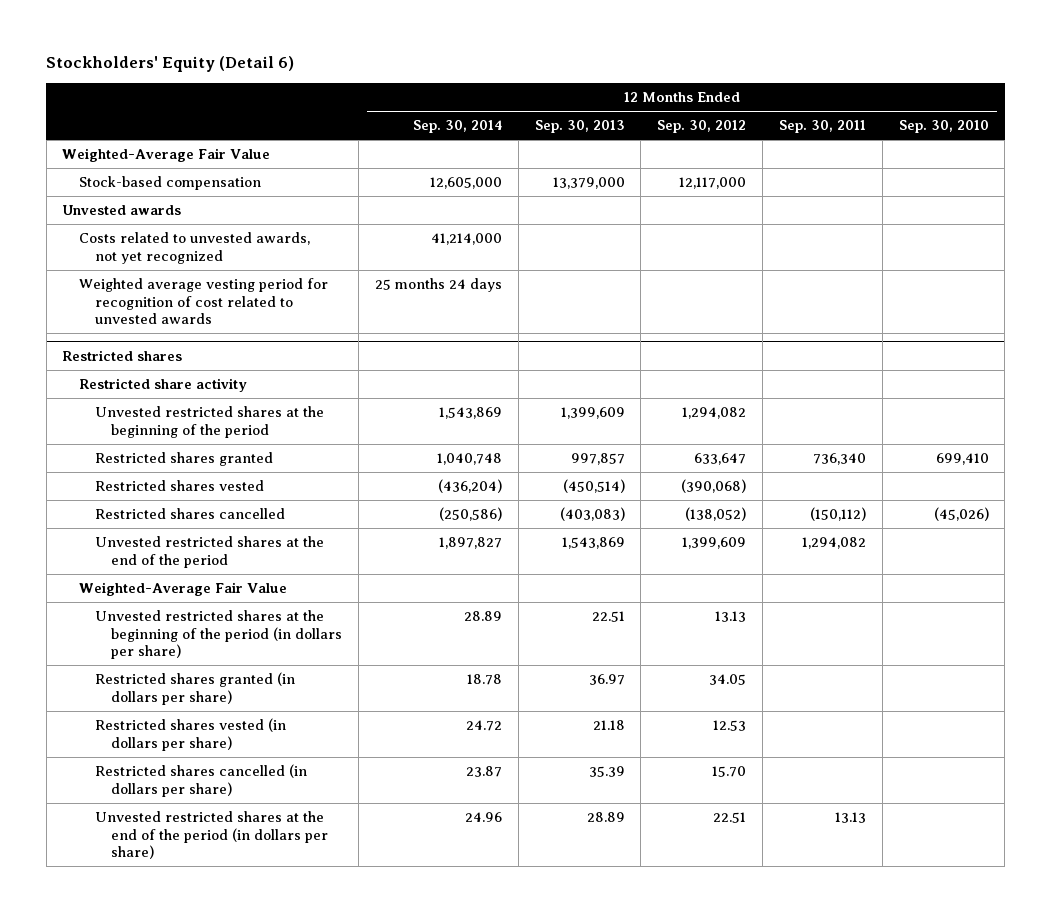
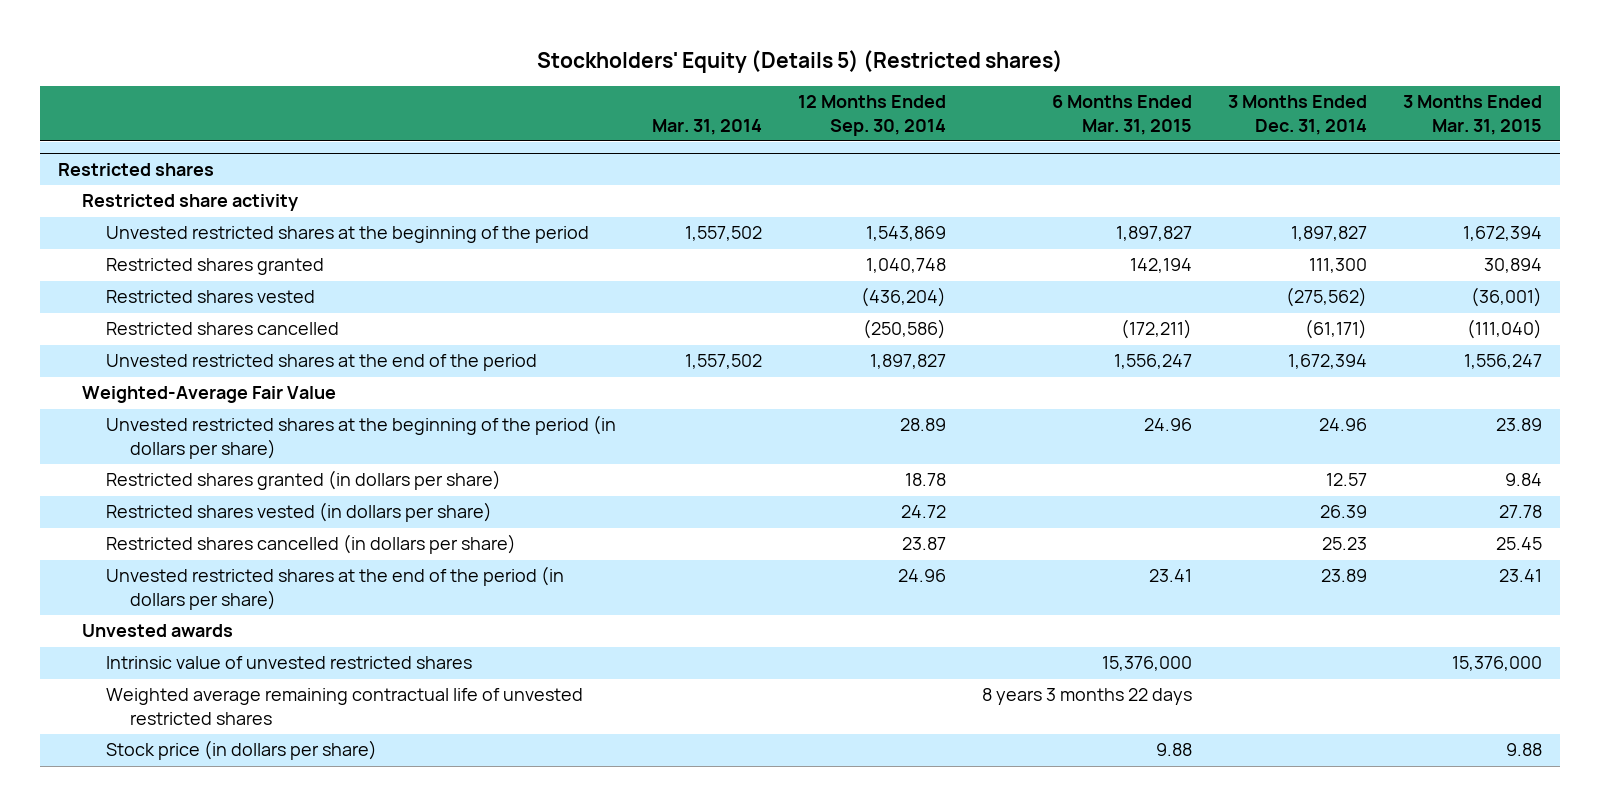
[46,56,295,73] Stockholders' Equity (Detail 6) -> [536,49,1063,73] Stockholders' Equity (Details 5) (Restricted shares)
[534,120,625,134] Sep. 30, 2013 -> none
[657,120,747,134] Sep. 30, 2012 -> none
[778,120,866,134] Sep. 30, 2011 -> none
[898,120,989,134] Sep. 30, 2010 -> none
none -> [651,118,762,135] Mar. 31, 2014
none -> [1051,95,1192,135] 6 Months Ended Mar. 31, 2015
none -> [1227,95,1367,135] 3 Months Ended Dec. 31, 2014
none -> [1402,95,1542,135] 3 Months Ended Mar. 31, 2015
[62,148,271,163] Weighted-Average Fair Value -> none
[78,176,261,191] Stock-based compensation -> none
[62,205,182,216] Unvested awards -> none
[78,232,310,264] Costs related to unvested awards, not yet recognized -> none
[78,278,328,325] Weighted average vesting period for recognition of cost related to unvested awards -> none
none -> [81,624,233,638] Unvested awards
none -> [105,656,472,670] Intrinsic value of unvested restricted shares
none -> [105,688,583,725] Weighted average remaining contractual life of unvested restricted shares
none -> [105,740,377,761] Stock price (in dollars per share)

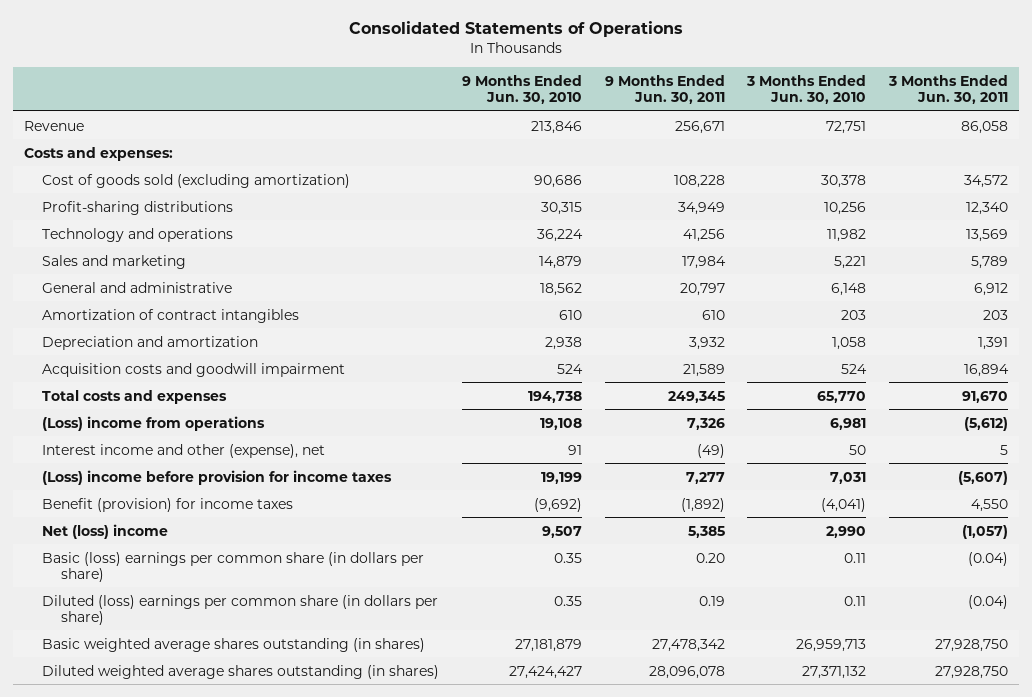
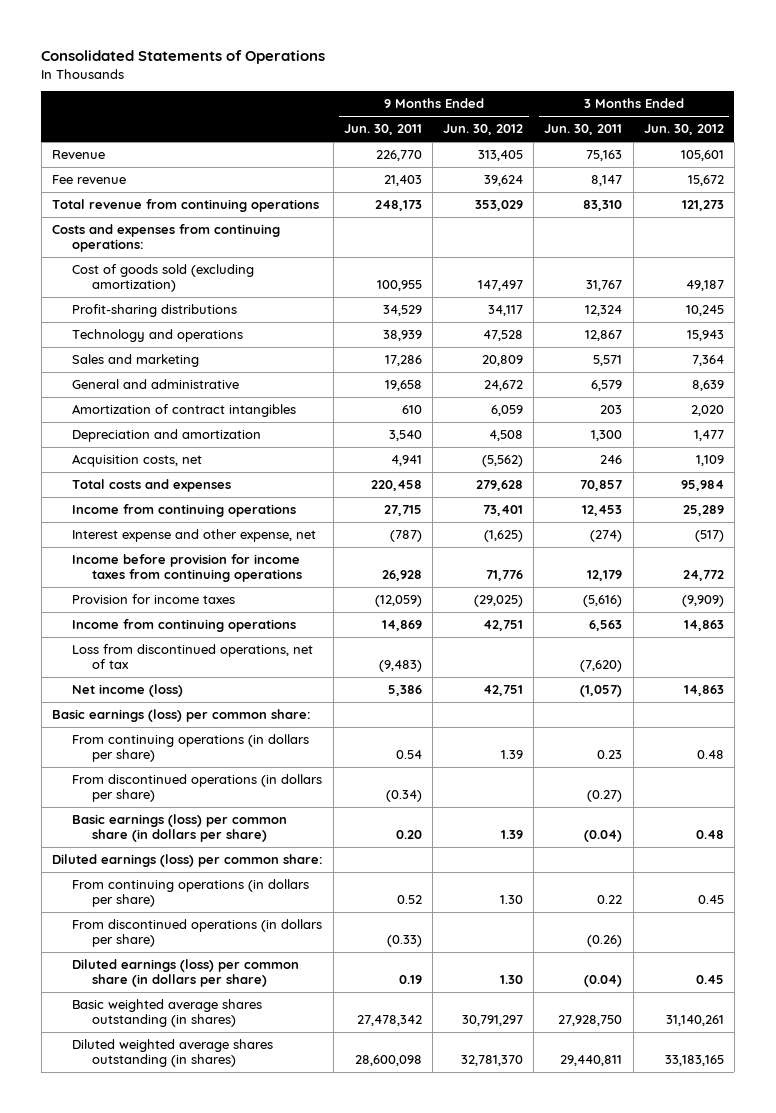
[462,74,583,104] 9 Months Ended Jun. 30, 2010 -> none
[746,74,867,104] 3 Months Ended Jun. 30, 2010 -> none
none -> [443,124,524,136] Jun. 30, 2012
none -> [643,124,724,136] Jun. 30, 2012
[674,120,725,134] 256,671 -> [376,149,423,161] 226,770
[961,120,1009,134] 86,058 -> [586,149,623,161] 75,163
none -> [51,174,126,184] Fee revenue
none -> [51,198,319,212] Total revenue from continuing operations
[23,146,173,161] Costs and expenses: -> [51,223,280,253] Costs and expenses from continuing operations:
[673,174,725,188] 108,228 -> [377,280,423,292] 100,955
[964,174,1009,188] 34,572 -> [586,280,623,292] 31,767
[677,201,725,215] 34,949 -> [383,304,423,316] 34,529
[966,201,1009,215] 12,340 -> [585,304,623,316] 12,324
[682,228,725,242] 41,256 -> [383,329,423,341] 38,939
[966,228,1009,242] 13,569 -> [585,329,623,341] 12,867
[681,255,726,269] 17,984 -> [385,354,423,366] 17,286
[971,255,1009,269] 5,789 -> [593,354,623,366] 5,571
[679,282,725,296] 20,797 -> [385,379,423,391] 19,658
[974,282,1009,296] 6,912 -> [591,379,623,391] 6,579
[688,336,725,350] 3,932 -> [389,429,423,441] 3,540
[978,336,1009,350] 1,391 -> [591,429,623,441] 1,300
[42,362,346,377] Acquisition costs and goodwill impairment -> [71,453,202,467] Acquisition costs, net
[682,363,725,377] 21,589 -> [391,454,423,466] 4,941
[964,363,1010,377] 16,894 -> [600,454,623,464] 246
[667,390,725,403] 249,345 -> [371,479,423,491] 220,458
[962,390,1009,403] 91,670 -> [580,479,623,491] 70,857
[42,415,266,431] (Loss) income from operations -> [71,503,296,517] Income from continuing operations
[686,417,725,430] 7,326 -> [384,504,423,516] 27,715
[964,416,1009,431] (5,612) -> [582,504,623,516] 12,453
[42,443,326,458] Interest income and other (expense), net -> [71,528,316,542] Interest expense and other expense, net
[696,443,725,458] (49) -> [390,529,423,542] (787)
[1000,444,1009,455] 5 -> [590,529,623,542] (274)
[42,469,393,485] (Loss) income before provision for income taxes -> [71,553,302,583] Income before provision for income taxes from continuing operations
[685,471,725,484] 7,277 -> [382,570,423,582] 26,928
[958,470,1009,485] (5,607) -> [587,570,623,582] 12,179
[42,497,294,512] Benefit (provision) for income taxes -> [71,593,235,604] Provision for income taxes
[680,497,725,512] (1,892) -> [375,594,423,607] (12,059)
[971,498,1009,512] 4,550 -> [583,594,623,607] (5,616)
none -> [71,618,296,632] Income from continuing operations
none -> [71,643,313,670] Loss from discontinued operations, net of tax
[42,523,169,539] Net (loss) income -> [71,683,183,697] Net income (loss)
[687,525,725,538] 5,385 -> [388,684,423,696] 5,386
none -> [51,708,311,722] Basic earnings (loss) per common share:
none -> [71,733,309,763] From continuing operations (in dollars per share)
none -> [71,773,322,803] From discontinued operations (in dollars per share)
[42,551,425,582] Basic (loss) earnings per common share (in dollars per share) -> [71,813,287,843] Basic earnings (loss) per common share (in dollars per share)
none -> [51,853,323,867] Diluted earnings (loss) per common share:
none -> [71,878,309,908] From continuing operations (in dollars per share)
none -> [71,918,322,948] From discontinued operations (in dollars per share)
[42,594,439,625] Diluted (loss) earnings per common share (in dollars per share) -> [71,958,299,988] Diluted earnings (loss) per common share (in dollars per share)
[648,665,725,679] 28,096,078 -> [355,1055,423,1067] 28,600,098
[935,665,1009,679] 27,928,750 -> [560,1055,623,1067] 29,440,811

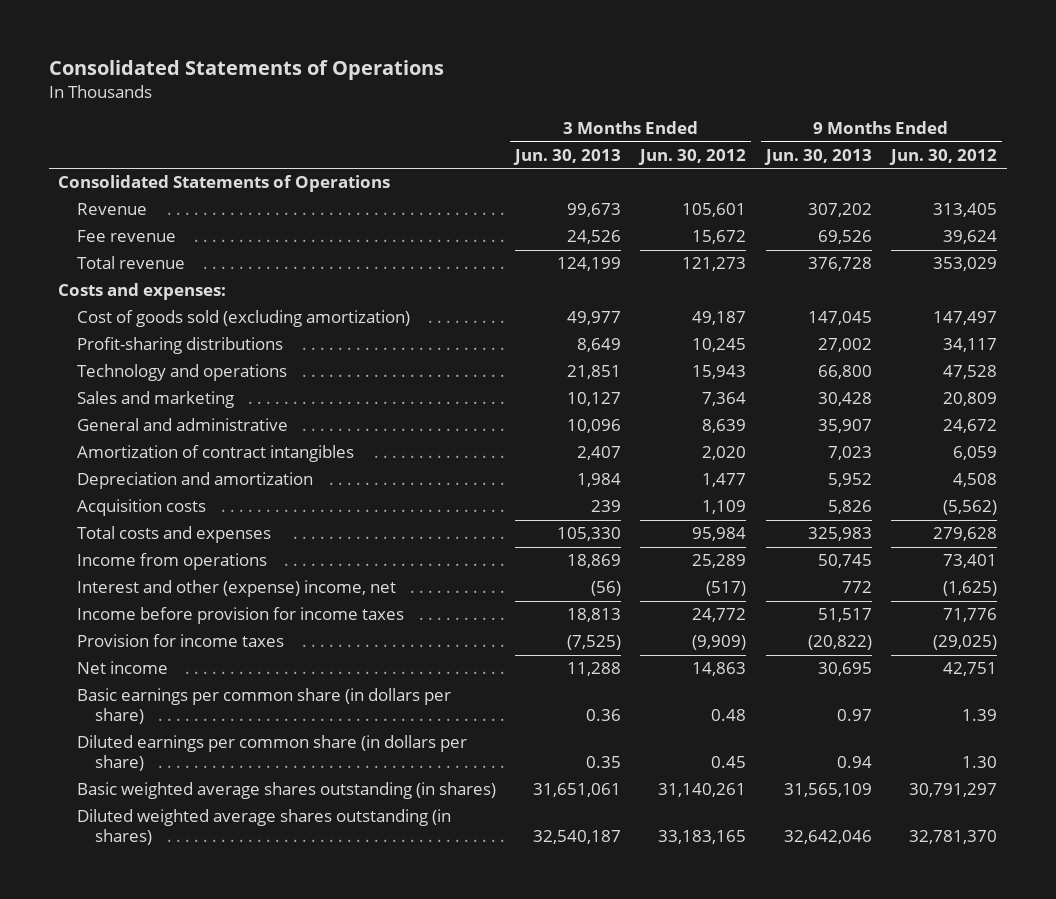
[344,124,423,136] Jun. 30, 2011 -> none
[544,124,623,136] Jun. 30, 2011 -> none
none -> [512,148,621,165] Jun. 30, 2013
none -> [763,148,872,165] Jun. 30, 2013
none -> [58,175,391,193] Consolidated Statements of Operations
[51,198,319,212] Total revenue from continuing operations -> [76,256,185,270] Total revenue
[51,223,280,253] Costs and expenses from continuing operations: -> [58,283,227,301] Costs and expenses:
[71,453,202,467] Acquisition costs, net -> [76,499,206,517] Acquisition costs
[71,503,296,517] Income from continuing operations -> [76,553,267,571] Income from operations
[71,528,316,542] Interest expense and other expense, net -> [76,580,396,598] Interest and other (expense) income, net
[71,553,302,583] Income before provision for income taxes from continuing operations -> [76,607,404,625] Income before provision for income taxes
[71,618,296,632] Income from continuing operations -> none
[71,643,313,670] Loss from discontinued operations, net of tax -> none
[51,708,311,722] Basic earnings (loss) per common share: -> none
[71,733,309,763] From continuing operations (in dollars per share) -> none
[71,773,322,803] From discontinued operations (in dollars per share) -> none
[51,853,323,867] Diluted earnings (loss) per common share: -> none
[71,878,309,908] From continuing operations (in dollars per share) -> none
[71,918,322,948] From discontinued operations (in dollars per share) -> none
[71,683,183,697] Net income (loss) -> [76,661,168,675] Net income
[71,813,287,843] Basic earnings (loss) per common share (in dollars per share) -> [76,688,451,725] Basic earnings per common share (in dollars per share)
[71,958,299,988] Diluted earnings (loss) per common share (in dollars per share) -> [76,735,467,772] Diluted earnings per common share (in dollars per share)

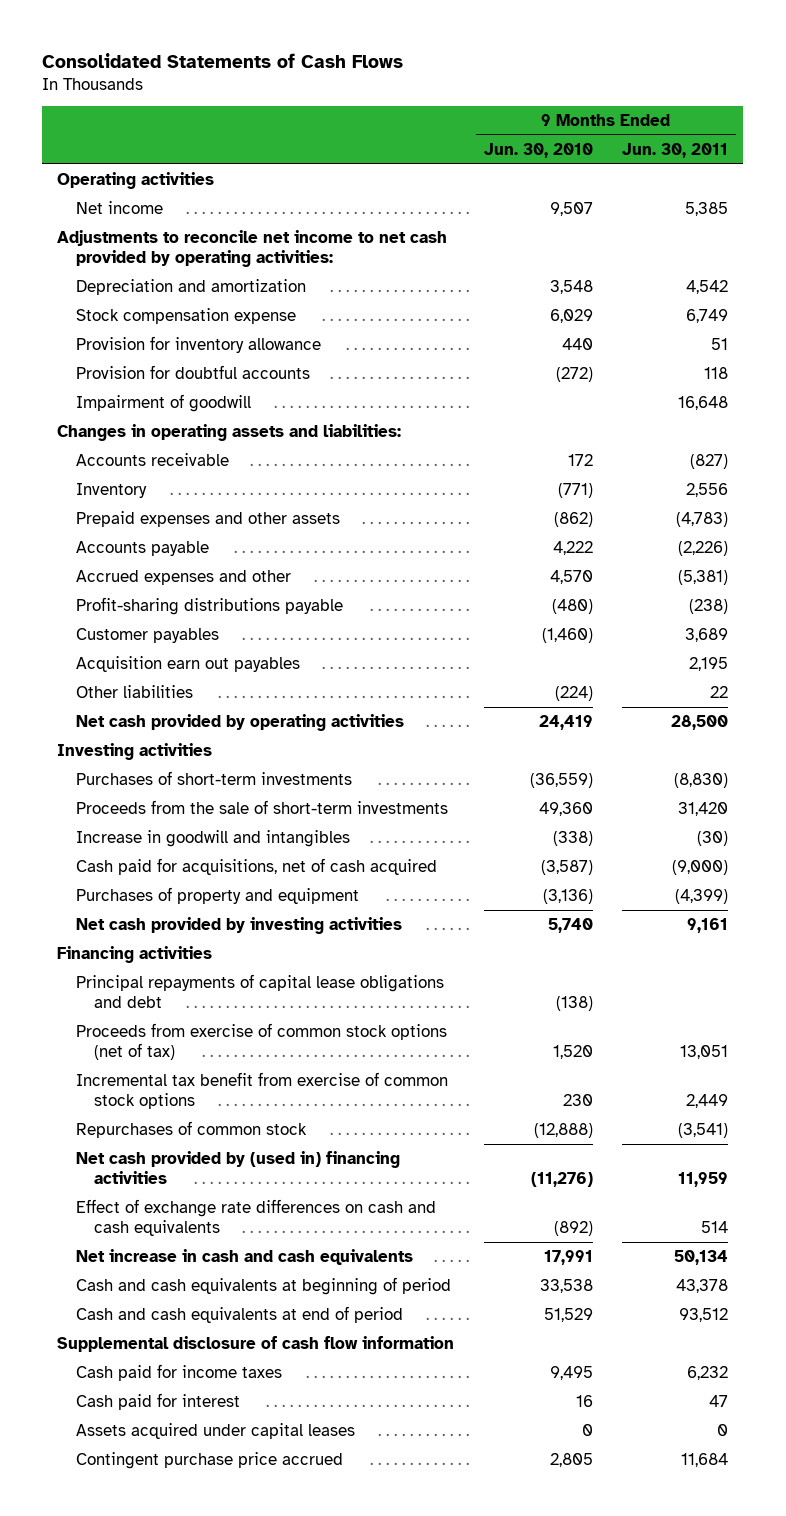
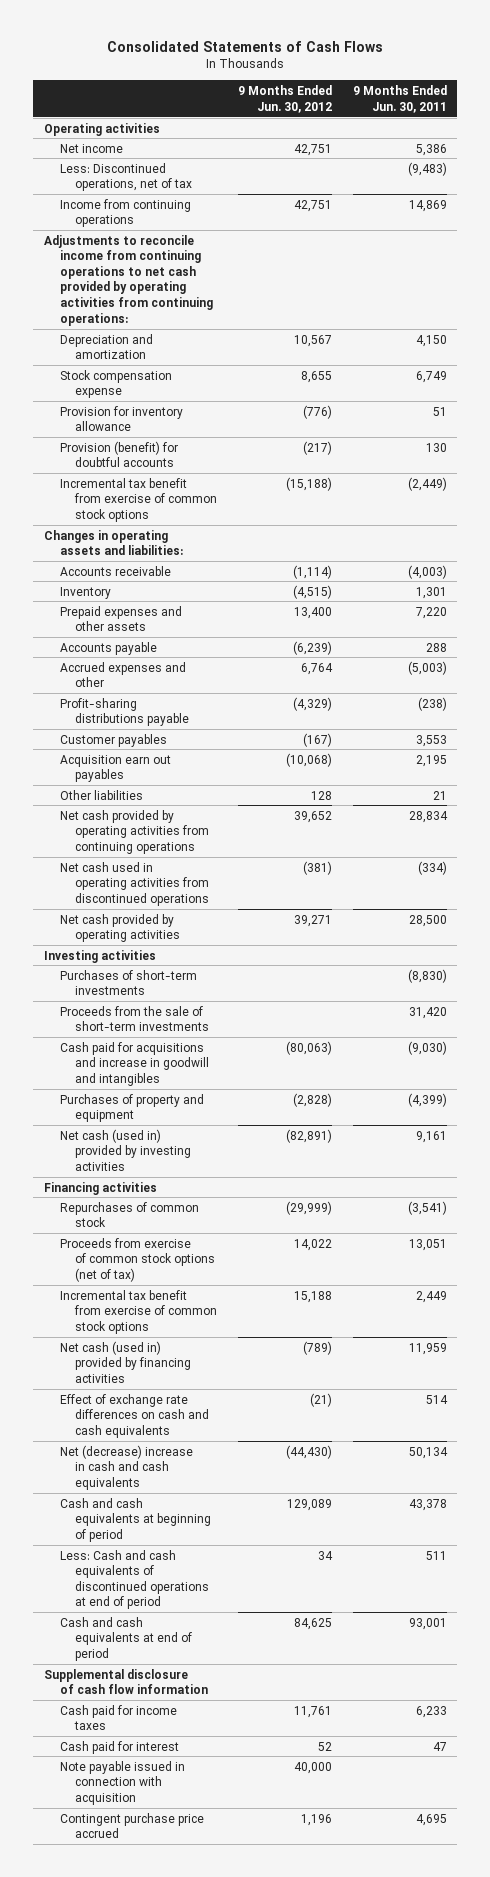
[483,142,593,158] Jun. 30, 2010 -> none
none -> [238,85,333,113] 9 Months Ended Jun. 30, 2012
[685,201,729,216] 5,385 -> [415,143,447,156] 5,386
none -> [59,162,193,192] Less: Discontinued operations, net of tax
none -> [59,198,191,228] Income from continuing operations
[57,229,448,268] Adjustments to reconcile net income to net cash provided by operating activities: -> [43,234,213,326] Adjustments to reconcile income from continuing operations to net cash provided by operating activities from continuing operations:
[686,279,729,294] 4,542 -> [415,334,447,347] 4,150
[75,393,251,412] Impairment of goodwill -> none
[75,364,310,379] Provision for doubtful accounts -> [59,440,178,468] Provision (benefit) for doubtful accounts
[704,366,729,379] 118 -> [425,442,447,452] 130
none -> [59,477,218,522] Incremental tax benefit from exercise of common stock options
[690,453,729,469] (827) -> [407,564,447,579] (4,003)
[686,482,729,497] 2,556 -> [415,586,447,599] 1,301
[676,511,729,527] (4,783) -> [415,606,447,619] 7,220
[678,540,729,556] (2,226) -> [425,642,447,652] 288
[678,569,729,585] (5,381) -> [407,660,447,675] (5,003)
[685,627,729,642] 3,689 -> [415,734,447,747] 3,553
[710,685,729,698] 22 -> [432,790,447,800] 21
none -> [59,809,210,854] Net cash provided by operating activities from continuing operations
none -> [59,861,210,906] Net cash used in operating activities from discontinued operations
[75,857,437,875] Cash paid for acquisitions, net of cash acquired -> none
[75,829,350,847] Increase in goodwill and intangibles -> [59,1041,210,1086] Cash paid for acquisitions and increase in goodwill and intangibles
[697,830,729,846] (30) -> [407,1040,447,1055] (9,030)
[75,916,402,934] Net cash provided by investing activities -> [59,1128,192,1171] Net cash (used in) provided by investing activities
[75,973,444,1009] Principal repayments of capital lease obligations and debt -> none
[75,1120,307,1138] Repurchases of common stock -> [59,1201,199,1228] Repurchases of common stock
[75,1150,400,1185] Net cash provided by (used in) financing activities -> [59,1340,192,1383] Net cash (used in) provided by financing activities
[75,1248,413,1265] Net increase in cash and cash equivalents -> [59,1444,193,1490] Net (decrease) increase in cash and cash equivalents
none -> [59,1549,210,1610] Less: Cash and cash equivalents of discontinued operations at end of period
[679,1307,729,1322] 93,512 -> [408,1617,447,1630] 93,001
[687,1365,729,1380] 6,232 -> [415,1705,447,1718] 6,233
[75,1422,355,1439] Assets acquired under capital leases -> none
none -> [59,1760,185,1805] Note payable issued in connection with acquisition
[681,1452,729,1467] 11,684 -> [415,1813,447,1826] 4,695

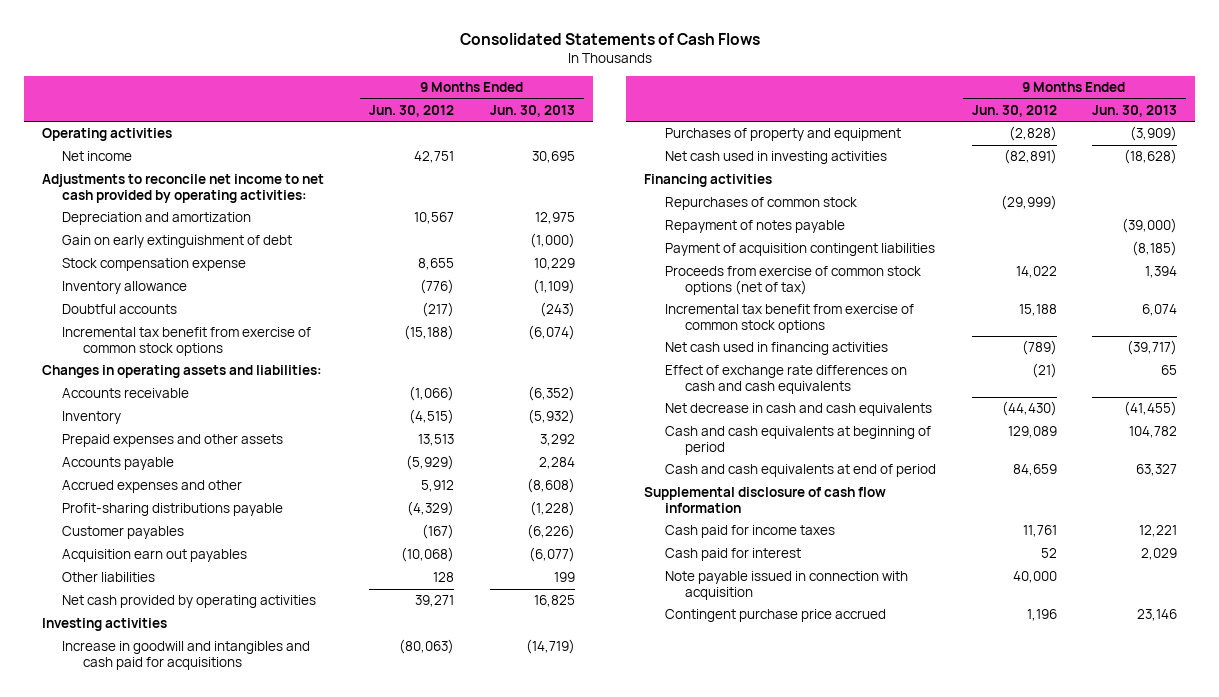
[352,85,447,113] 9 Months Ended Jun. 30, 2011 -> none
none -> [489,104,575,117] Jun. 30, 2013
[59,162,193,192] Less: Discontinued operations, net of tax -> none
[59,198,191,228] Income from continuing operations -> none
[43,234,213,326] Adjustments to reconcile income from continuing operations to net cash provided by operating activities from continuing operations: -> [41,174,324,204] Adjustments to reconcile net income to net cash provided by operating activities:
none -> [62,235,293,249] Gain on early extinguishment of debt
[59,405,183,432] Provision for inventory allowance -> [62,281,188,295] Inventory allowance
[59,440,178,468] Provision (benefit) for doubtful accounts -> [62,304,178,315] Doubtful accounts
[293,564,333,579] (1,114) -> [409,386,455,402] (1,066)
[294,606,333,619] 13,400 -> [418,434,455,447] 13,513
[293,640,333,655] (6,239) -> [406,455,455,471] (5,929)
[301,662,334,675] 6,764 -> [421,480,455,493] 5,912
[59,809,210,854] Net cash provided by operating activities from continuing operations -> none
[59,861,210,906] Net cash used in operating activities from discontinued operations -> none
[59,969,197,996] Purchases of short-term investments -> none
[59,1005,210,1032] Proceeds from the sale of short-term investments -> none
[59,1041,210,1086] Cash paid for acquisitions and increase in goodwill and intangibles -> [62,641,311,671] Increase in goodwill and intangibles and cash paid for acquisitions
[59,1128,192,1171] Net cash (used in) provided by investing activities -> [664,151,887,165] Net cash used in investing activities
none -> [664,220,845,234] Repayment of notes payable
none -> [664,243,935,257] Payment of acquisition contingent liabilities
[59,1340,192,1383] Net cash (used in) provided by financing activities -> [664,342,888,356] Net cash used in financing activities
[59,1444,193,1490] Net (decrease) increase in cash and cash equivalents -> [664,403,932,417] Net decrease in cash and cash equivalents
[59,1549,210,1610] Less: Cash and cash equivalents of discontinued operations at end of period -> none
[294,1617,333,1630] 84,625 -> [1012,464,1057,477] 84,659

